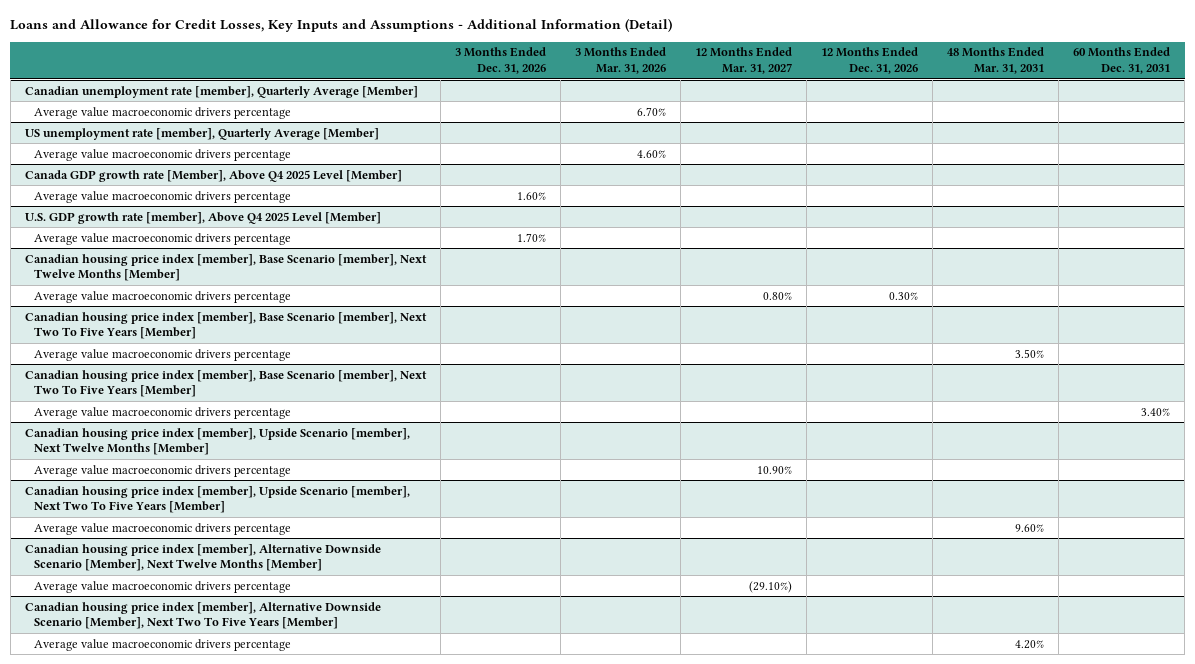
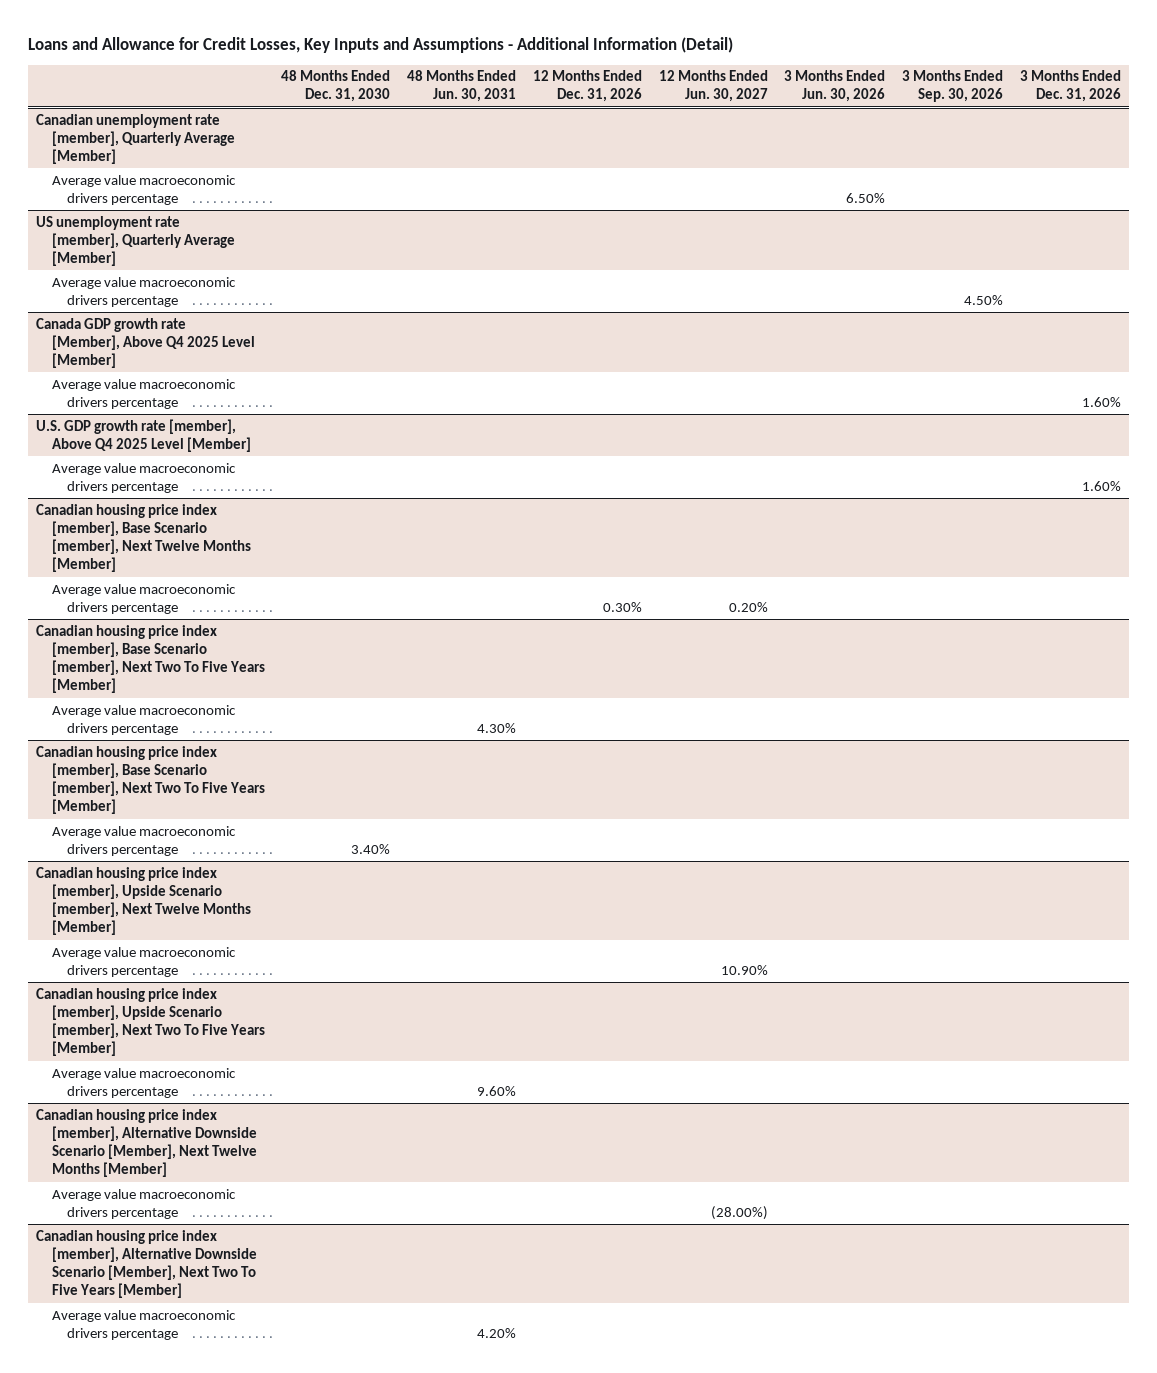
[574,47,666,75] 3 Months Ended Mar. 31, 2026 -> none
[694,47,792,75] 12 Months Ended Mar. 31, 2027 -> none
[947,47,1045,75] 48 Months Ended Mar. 31, 2031 -> none
[1073,47,1171,75] 60 Months Ended Dec. 31, 2031 -> none
none -> [281,70,391,103] 48 Months Ended Dec. 31, 2030
none -> [407,70,517,103] 48 Months Ended Jun. 30, 2031
none -> [658,70,768,103] 12 Months Ended Jun. 30, 2027
none -> [784,70,886,103] 3 Months Ended Jun. 30, 2026
none -> [902,70,1004,103] 3 Months Ended Sep. 30, 2026
[516,232,546,242] 1.70% -> [1081,480,1121,491] 1.60%

